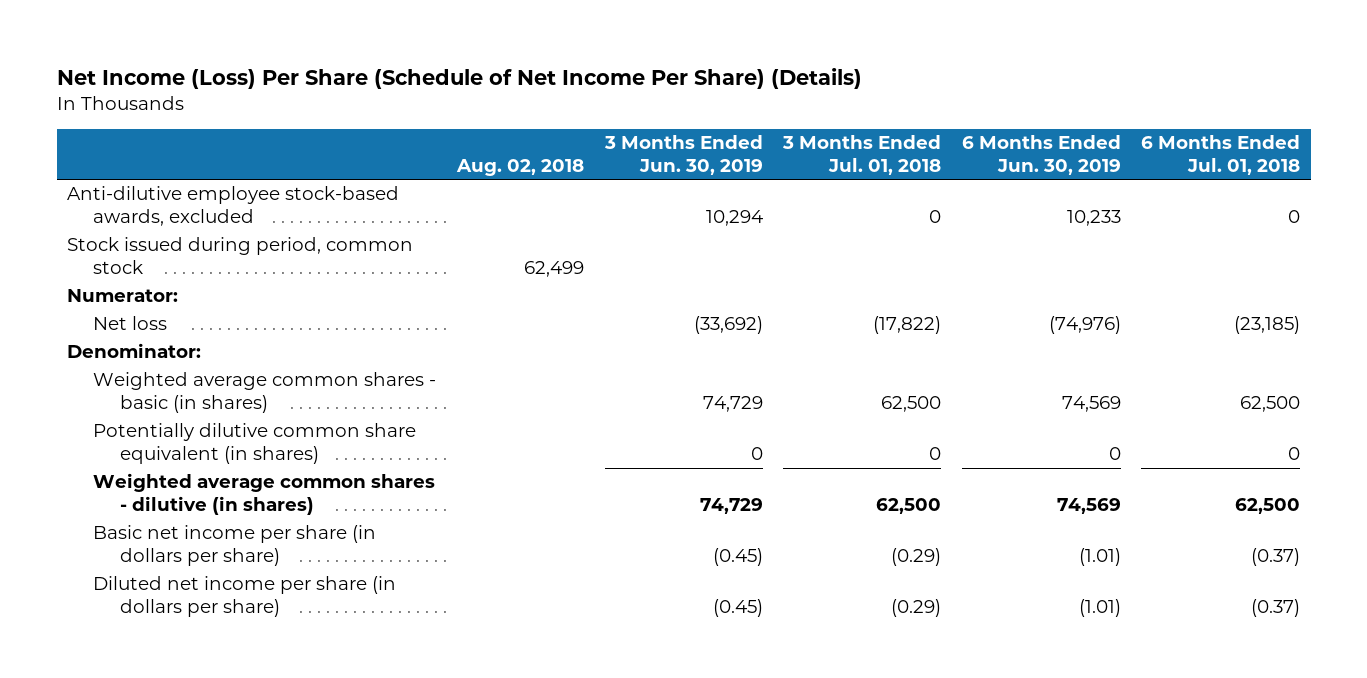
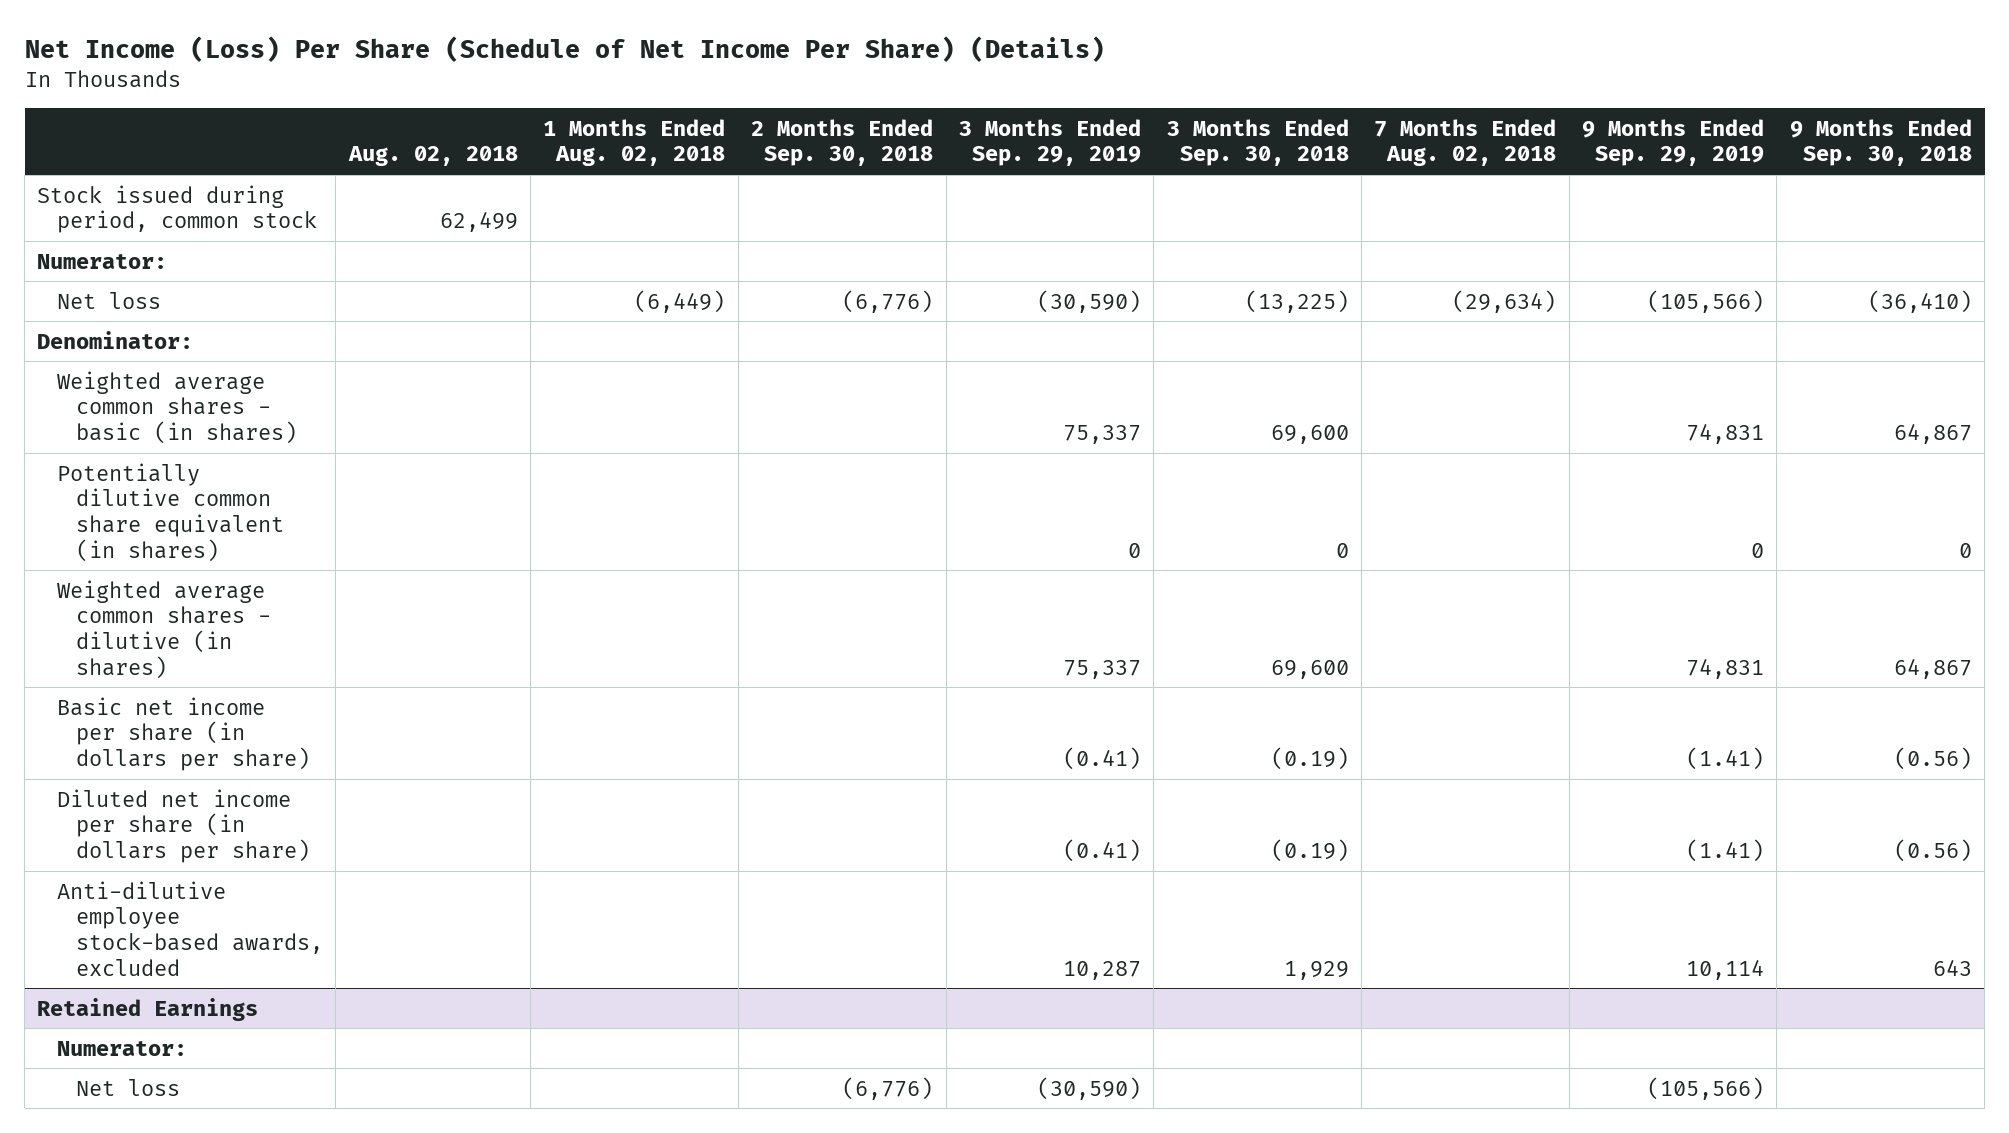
[603,134,763,175] 3 Months Ended Jun. 30, 2019 -> none
[782,134,942,175] 3 Months Ended Jul. 01, 2018 -> none
[961,134,1121,175] 6 Months Ended Jun. 30, 2019 -> none
[1141,134,1301,175] 6 Months Ended Jul. 01, 2018 -> none
none -> [543,118,726,167] 1 Months Ended Aug. 02, 2018
none -> [751,118,934,167] 2 Months Ended Sep. 30, 2018
none -> [958,118,1141,167] 3 Months Ended Sep. 29, 2019
none -> [1166,118,1349,167] 3 Months Ended Sep. 30, 2018
none -> [1374,118,1557,167] 7 Months Ended Aug. 02, 2018
none -> [1582,118,1765,167] 9 Months Ended Sep. 29, 2019
none -> [1789,118,1972,167] 9 Months Ended Sep. 30, 2018
[66,186,399,227] Anti-dilutive employee stock-based awards, excluded -> [56,880,324,976] Anti-dilutive employee stock-based awards, excluded
none -> [37,997,259,1021] Retained Earnings
none -> [56,1040,187,1056] Numerator:
none -> [76,1078,181,1096] Net loss

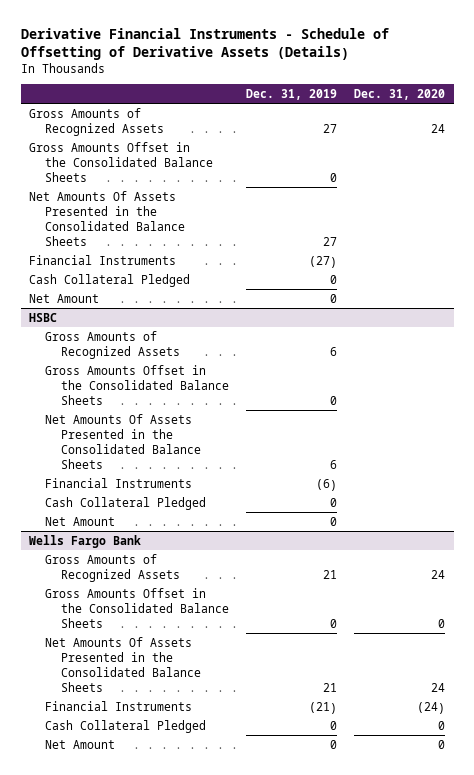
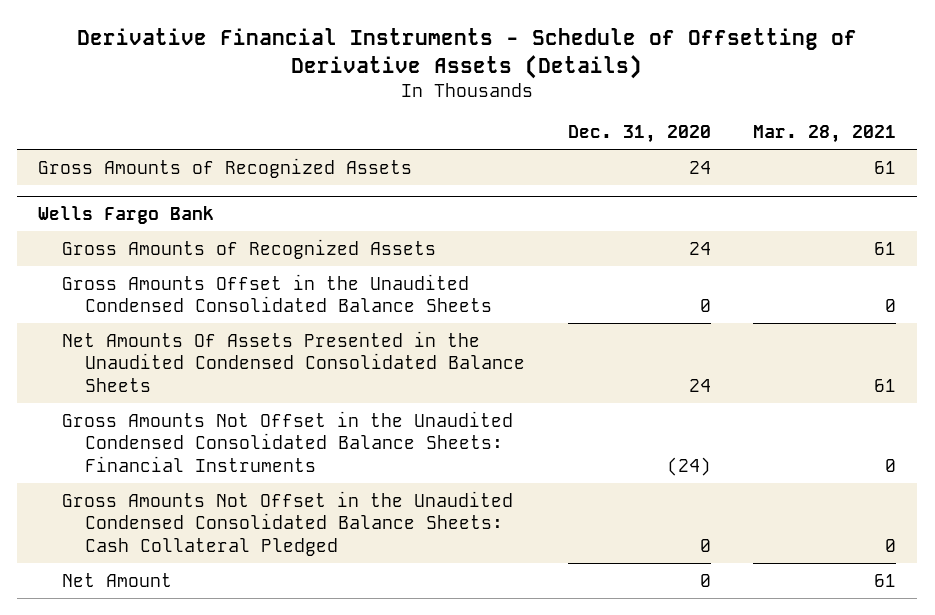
[246,89,338,101] Dec. 31, 2019 -> none
none -> [753,125,897,144] Mar. 28, 2021
[29,141,214,182] Gross Amounts Offset in the Consolidated Balance Sheets -> none
[29,190,186,246] Net Amounts Of Assets Presented in the Consolidated Balance Sheets -> none
[29,254,177,265] Financial Instruments -> none
[29,273,191,287] Cash Collateral Pledged -> none
[29,293,100,303] Net Amount -> none
[29,312,58,322] HSBC -> none
[45,330,181,359] Gross Amounts of Recognized Assets -> none
[45,364,230,405] Gross Amounts Offset in the Consolidated Balance Sheets -> none
[45,413,202,469] Net Amounts Of Assets Presented in the Consolidated Balance Sheets -> none
[45,477,193,488] Financial Instruments -> none
[45,496,207,510] Cash Collateral Pledged -> none
[45,516,116,526] Net Amount -> none
[45,587,230,628] Gross Amounts Offset in the Consolidated Balance Sheets -> [61,273,493,313] Gross Amounts Offset in the Unaudited Condensed Consolidated Balance Sheets
[45,636,202,692] Net Amounts Of Assets Presented in the Consolidated Balance Sheets -> [61,330,526,392] Net Amounts Of Assets Presented in the Unaudited Condensed Consolidated Balance Sheets
[45,700,193,711] Financial Instruments -> [61,410,513,472] Gross Amounts Not Offset in the Unaudited Condensed Consolidated Balance Sheets: Financial Instruments
[45,719,207,733] Cash Collateral Pledged -> [61,490,513,556] Gross Amounts Not Offset in the Unaudited Condensed Consolidated Balance Sheets: Cash Collateral Pledged

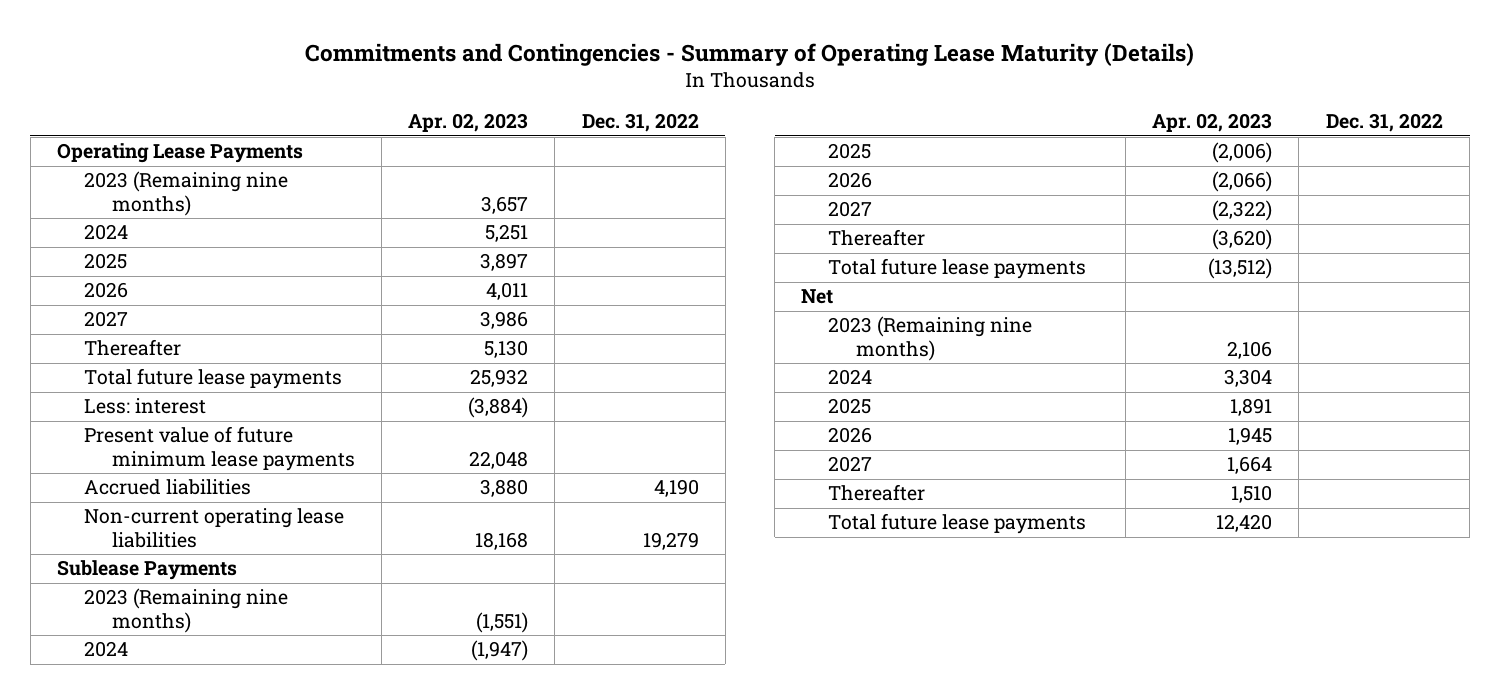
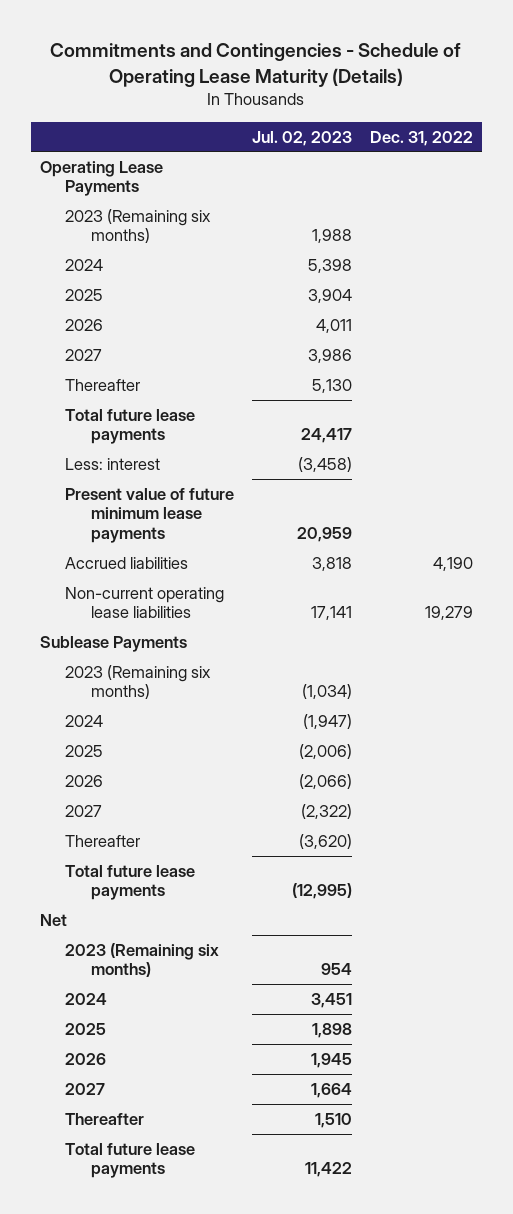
[305,42,1195,66] Commitments and Contingencies - Summary of Operating Lease Maturity (Details) -> [50,42,462,87] Commitments and Contingencies - Schedule of Operating Lease Maturity (Details)
[408,113,529,133] Apr. 02, 2023 -> none
none -> [252,130,353,146] Jul. 02, 2023
[84,171,289,216] 2023 (Remaining nine months) -> [65,208,212,244] 2023 (Remaining six months)
[84,588,289,633] 2023 (Remaining nine months) -> [65,664,212,700] 2023 (Remaining six months)
[828,316,1033,361] 2023 (Remaining nine months) -> [65,942,220,978] 2023 (Remaining six months)

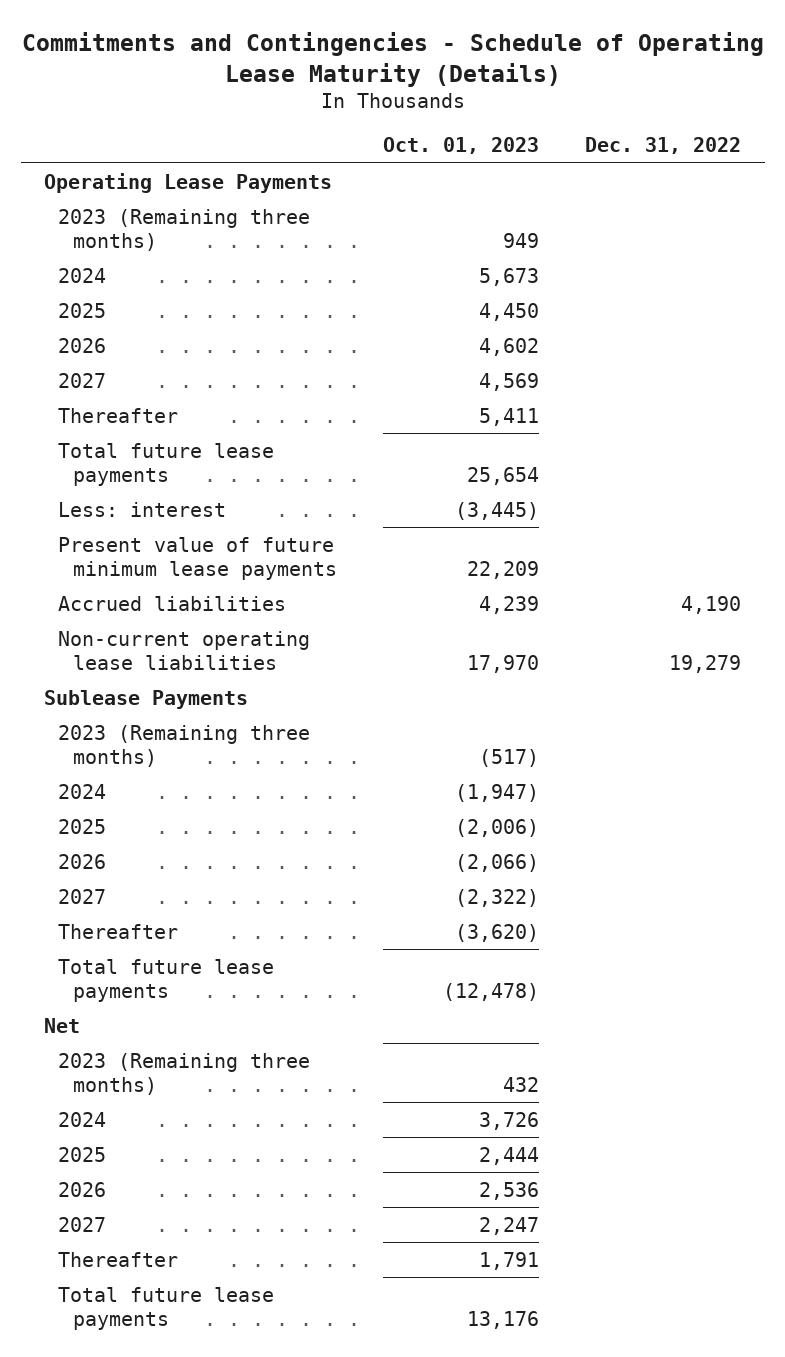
[252,130,353,146] Jul. 02, 2023 -> none
none -> [382,137,539,155] Oct. 01, 2023
[65,208,212,244] 2023 (Remaining six months) -> [58,208,311,251] 2023 (Remaining three months)
[65,664,212,700] 2023 (Remaining six months) -> [58,724,311,767] 2023 (Remaining three months)
[65,942,220,978] 2023 (Remaining six months) -> [58,1052,311,1095] 2023 (Remaining three months)

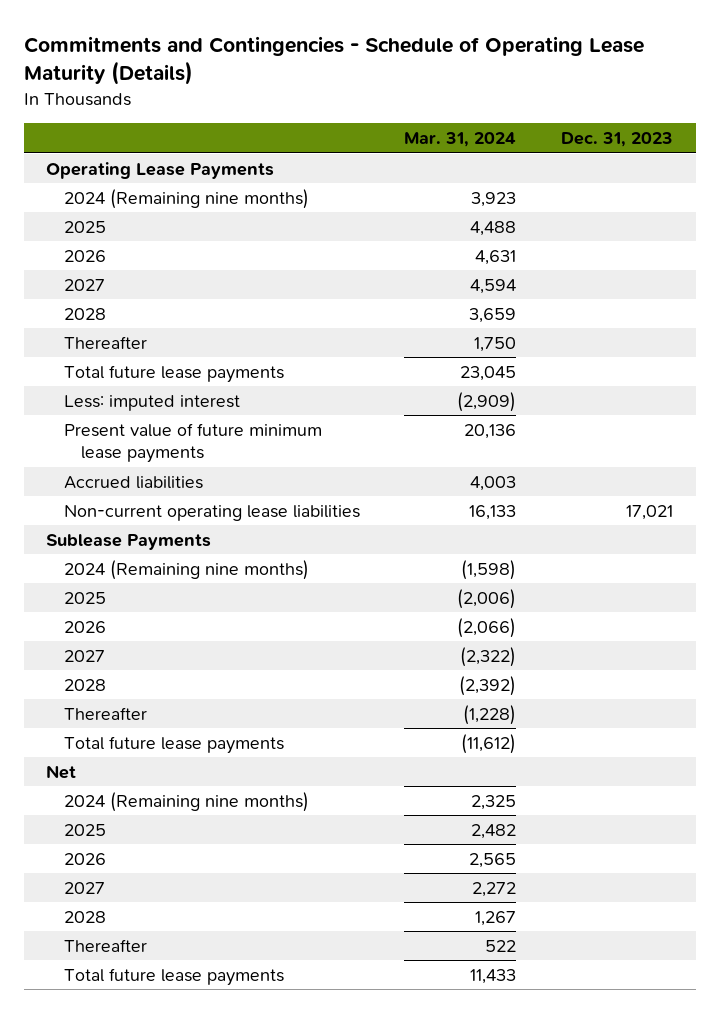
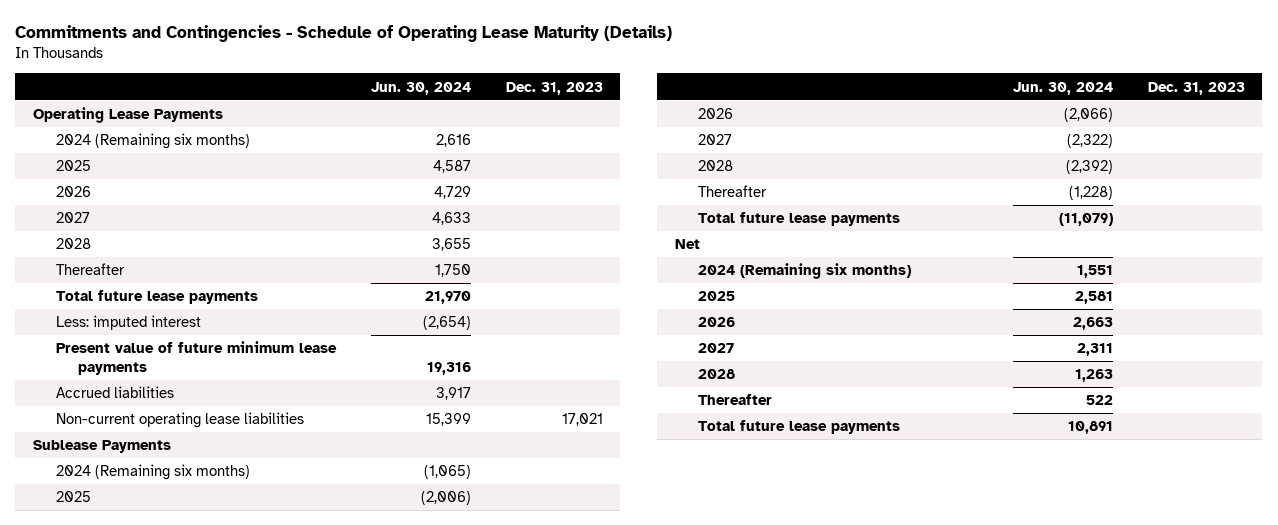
[404,131,517,147] Mar. 31, 2024 -> none
none -> [370,81,471,95] Jun. 30, 2024
[63,188,309,209] 2024 (Remaining nine months) -> [55,133,250,150] 2024 (Remaining six months)
[63,559,309,580] 2024 (Remaining nine months) -> [55,464,250,481] 2024 (Remaining six months)
[63,791,309,812] 2024 (Remaining nine months) -> [697,263,911,280] 2024 (Remaining six months)

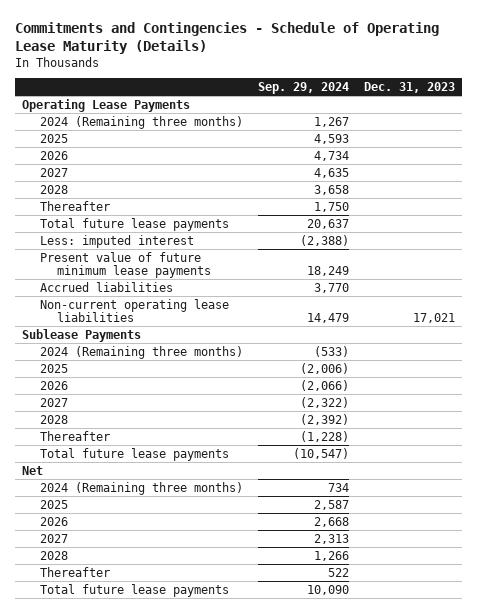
[370,81,471,95] Jun. 30, 2024 -> none
none -> [257,81,349,94] Sep. 29, 2024
[55,133,250,150] 2024 (Remaining six months) -> [39,115,243,129] 2024 (Remaining three months)
[55,464,250,481] 2024 (Remaining six months) -> [39,345,243,359] 2024 (Remaining three months)
[697,263,911,280] 2024 (Remaining six months) -> [39,481,243,495] 2024 (Remaining three months)

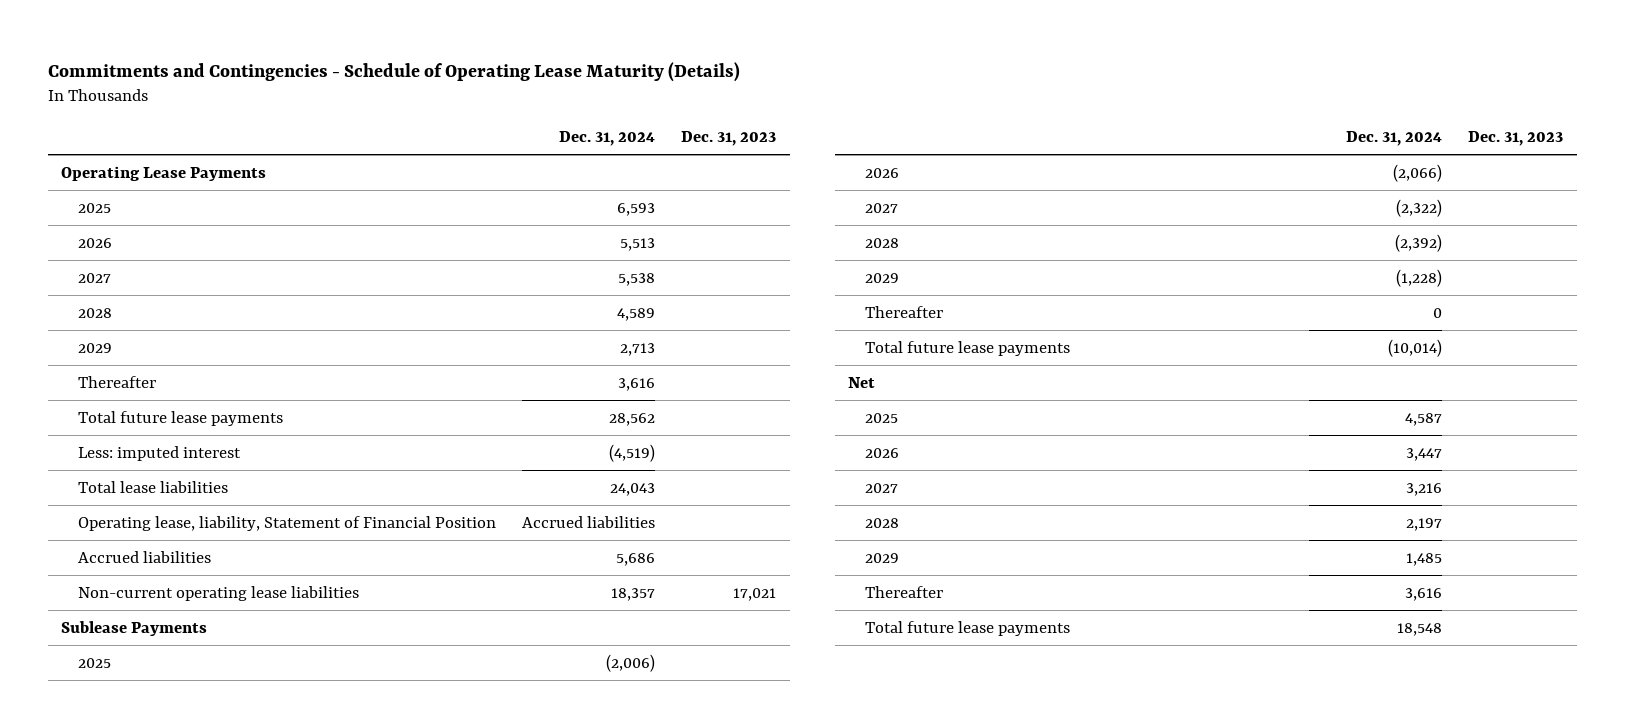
[257,81,349,94] Sep. 29, 2024 -> none
none -> [559,131,656,147] Dec. 31, 2024
[39,115,243,129] 2024 (Remaining three months) -> none
none -> [78,342,113,353] 2029
[39,251,212,279] Present value of future minimum lease payments -> [78,480,229,493] Total lease liabilities
none -> [78,515,497,531] Operating lease, liability, Statement of Financial Position
[39,345,243,359] 2024 (Remaining three months) -> none
none -> [865,272,900,283] 2029
[39,481,243,495] 2024 (Remaining three months) -> none
none -> [865,552,900,563] 2029

